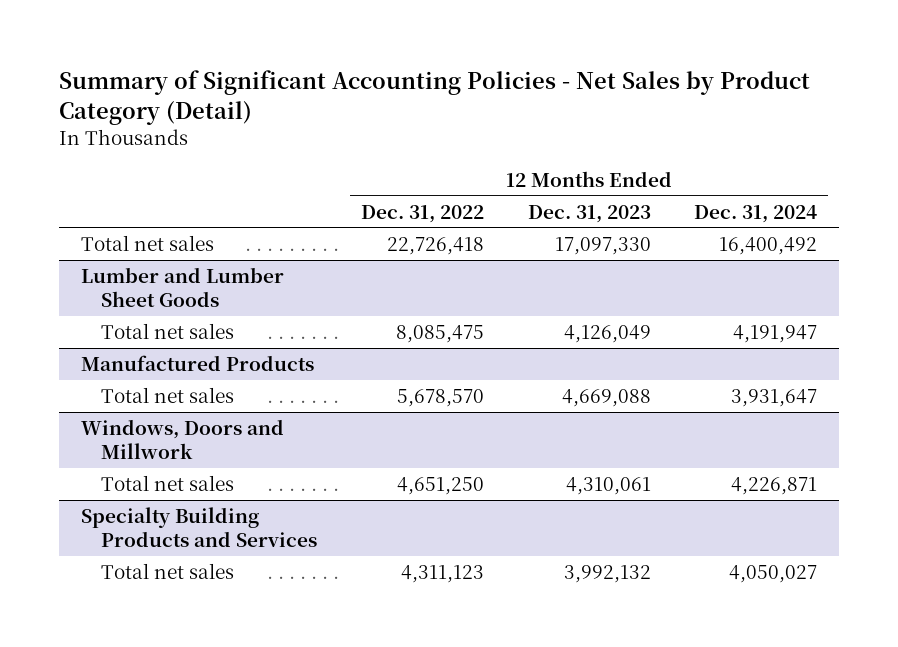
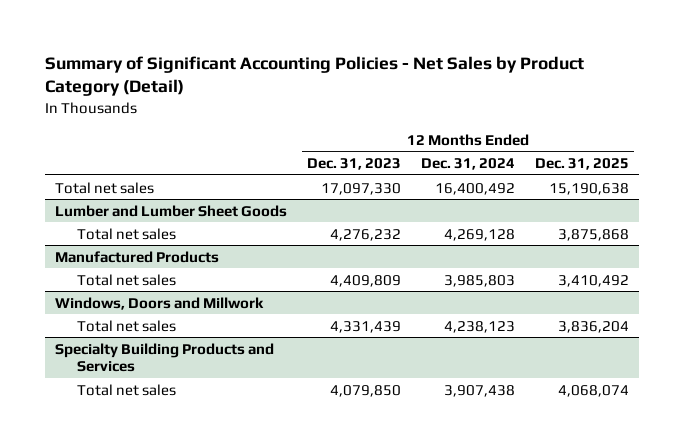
[360,204,484,223] Dec. 31, 2022 -> none
none -> [534,158,629,171] Dec. 31, 2025
[563,324,651,343] 4,126,049 -> [330,228,402,241] 4,276,232
[733,324,818,343] 4,191,947 -> [443,228,515,241] 4,269,128
[561,388,651,407] 4,669,088 -> [330,274,402,287] 4,409,809
[731,388,818,407] 3,931,647 -> [443,274,515,287] 3,985,803
[565,476,651,495] 4,310,061 -> [330,320,402,333] 4,331,439
[731,476,818,495] 4,226,871 -> [443,320,515,333] 4,238,123
[563,564,651,583] 3,992,132 -> [330,384,402,397] 4,079,850
[729,564,818,583] 4,050,027 -> [443,384,515,397] 3,907,438

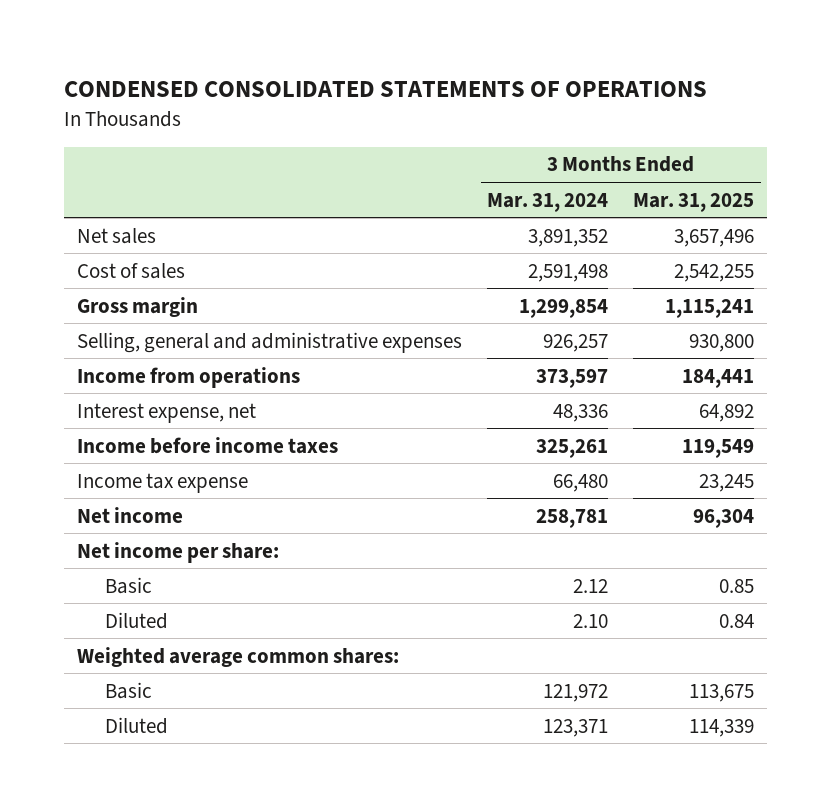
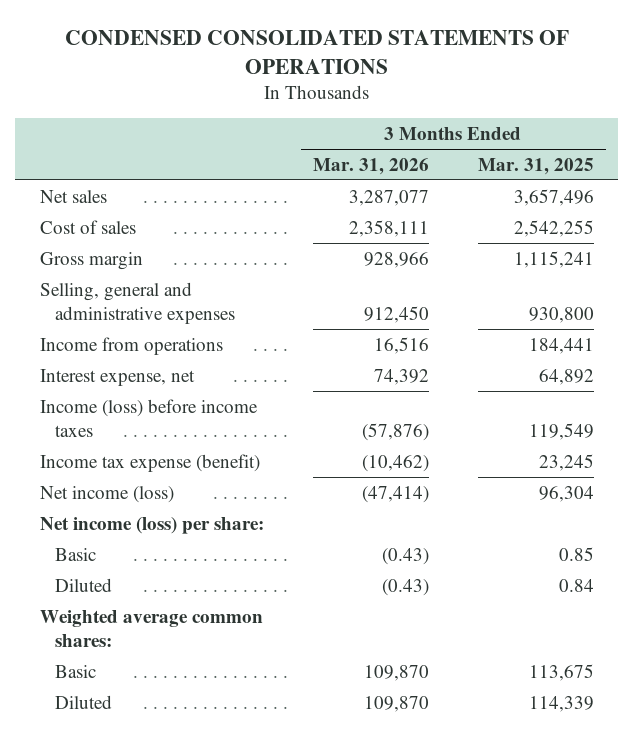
[486,192,608,212] Mar. 31, 2024 -> none
none -> [312,157,429,175] Mar. 31, 2026
[76,436,338,454] Income before income taxes -> [39,398,258,437] Income (loss) before income taxes
[76,472,248,493] Income tax expense -> [39,453,260,472] Income tax expense (benefit)
[76,506,183,523] Net income -> [39,485,174,503] Net income (loss)
[76,541,279,563] Net income per share: -> [39,516,264,534] Net income (loss) per share:

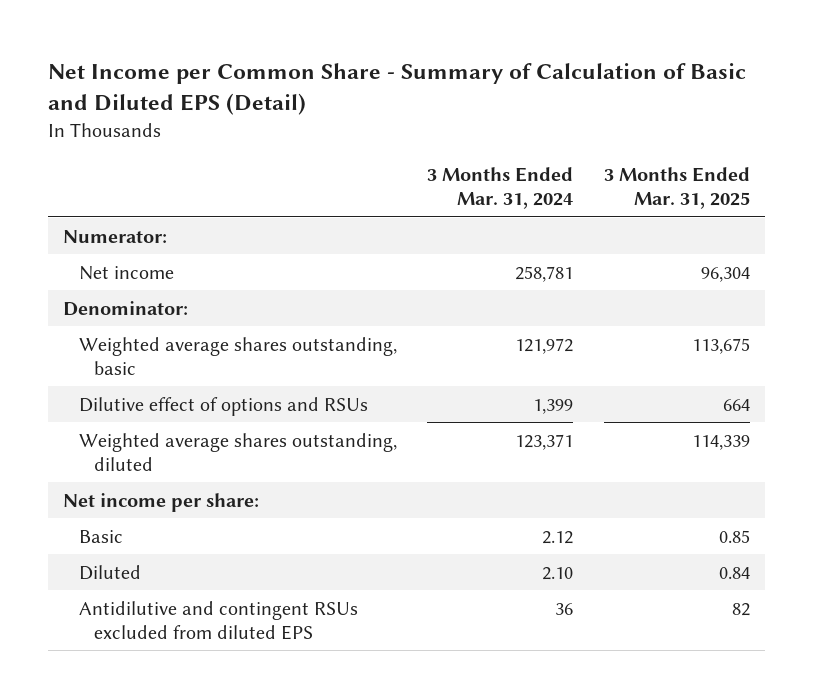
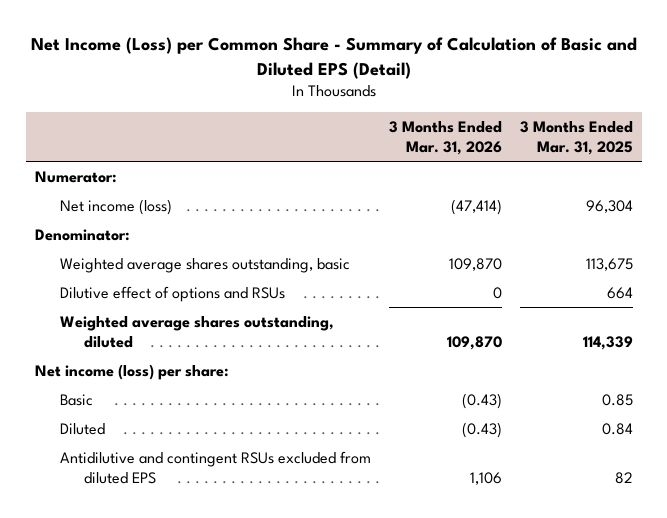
[47,62,746,115] Net Income per Common Share - Summary of Calculation of Basic and Diluted EPS (Detail) -> [30,37,637,80] Net Income (Loss) per Common Share - Summary of Calculation of Basic and Diluted EPS (Detail)
[427,167,574,210] 3 Months Ended Mar. 31, 2024 -> none
none -> [388,121,502,156] 3 Months Ended Mar. 31, 2026
[78,265,174,280] Net income -> [59,198,172,215] Net income (loss)
[63,492,260,512] Net income per share: -> [34,363,229,380] Net income (loss) per share:

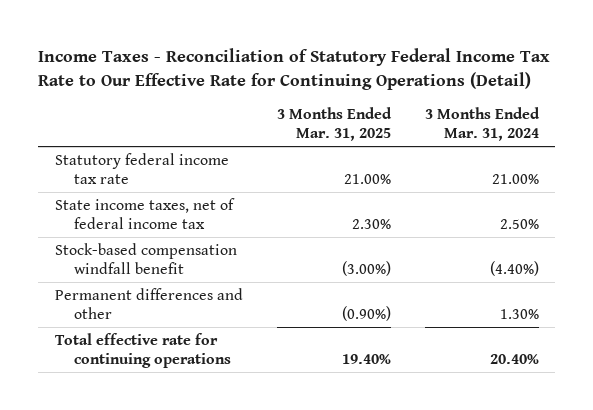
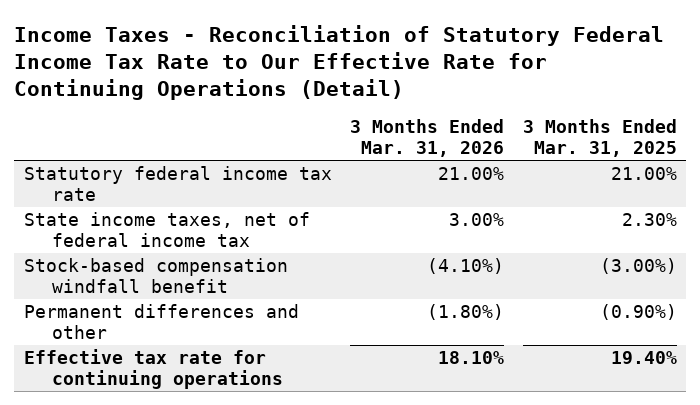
[424,106,540,141] 3 Months Ended Mar. 31, 2024 -> none
none -> [350,119,505,157] 3 Months Ended Mar. 31, 2026
[54,332,231,368] Total effective rate for continuing operations -> [23,349,283,389] Effective tax rate for continuing operations

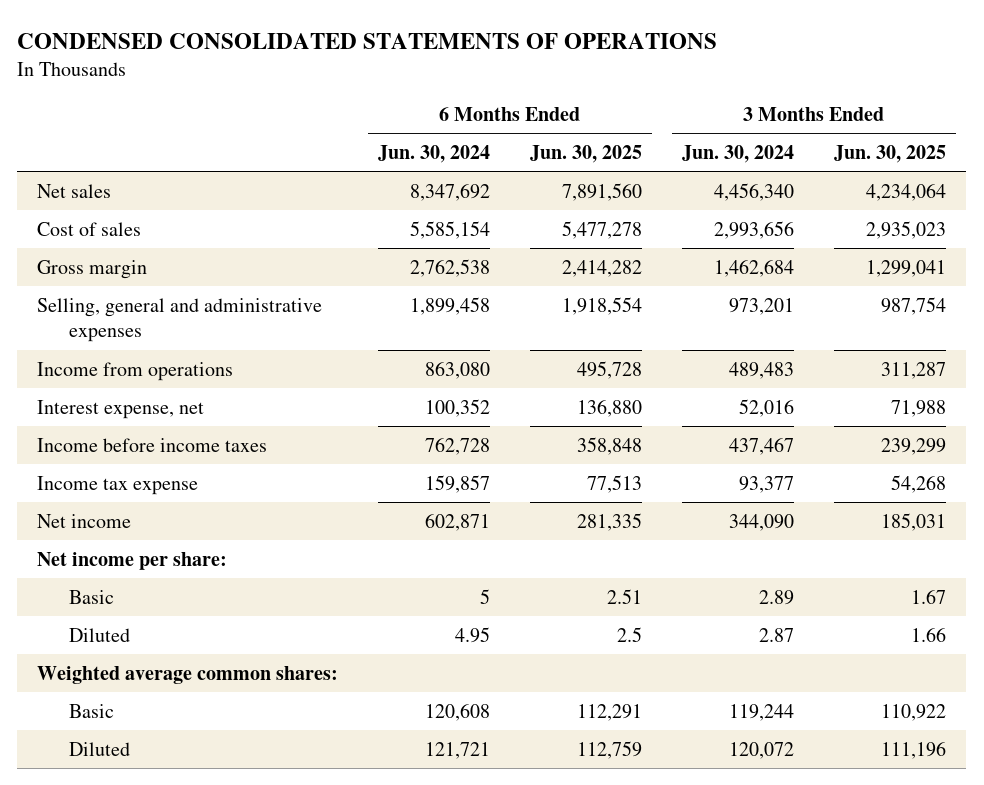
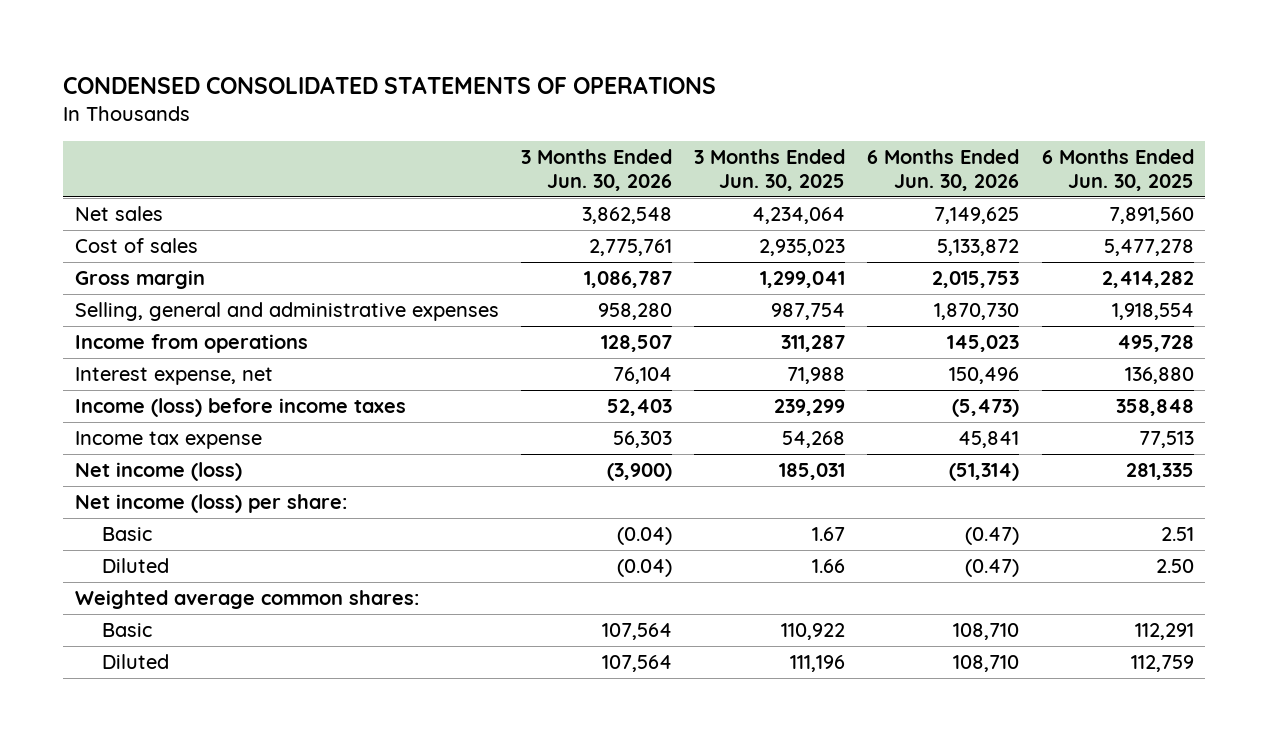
[378,145,491,164] Jun. 30, 2024 -> none
[682,145,795,164] Jun. 30, 2024 -> none
none -> [520,149,672,191] 3 Months Ended Jun. 30, 2026
none -> [867,149,1020,191] 6 Months Ended Jun. 30, 2026
[37,437,268,452] Income before income taxes -> [74,398,406,418] Income (loss) before income taxes
[37,513,132,528] Net income -> [74,462,242,482] Net income (loss)
[37,551,228,570] Net income per share: -> [74,494,347,514] Net income (loss) per share:
[617,626,643,642] 2.5 -> [1155,559,1194,574] 2.50

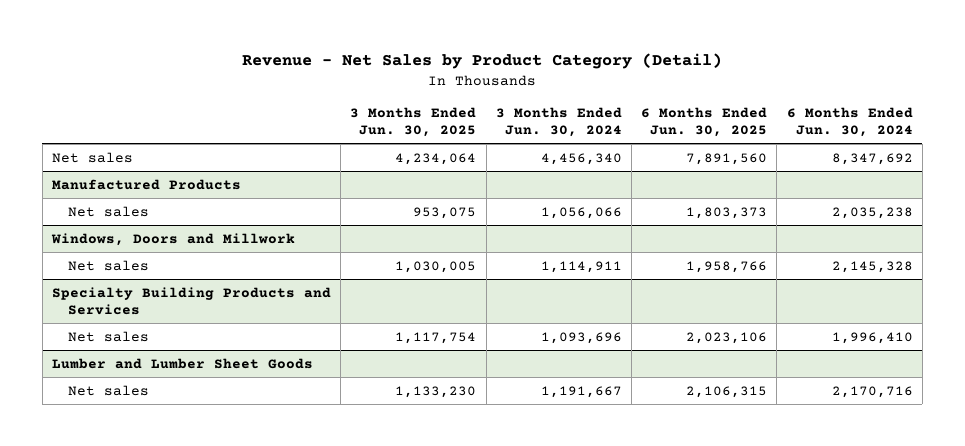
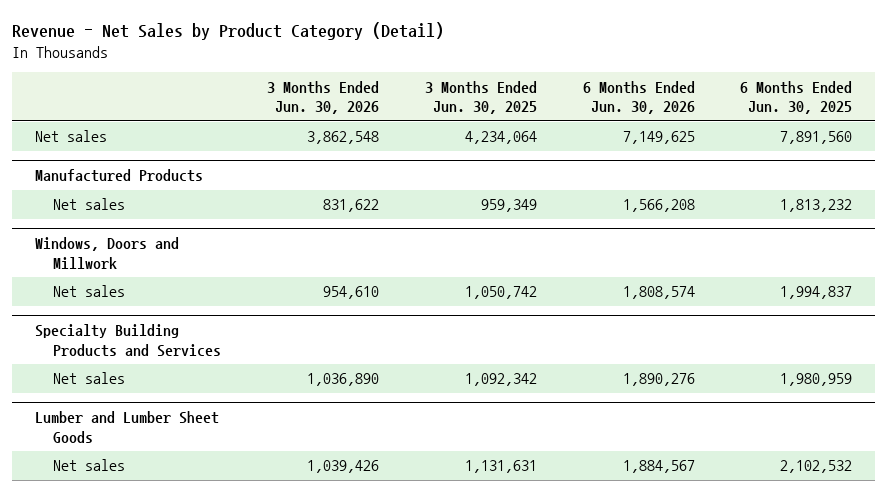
[495,106,622,138] 3 Months Ended Jun. 30, 2024 -> none
[786,106,913,138] 6 Months Ended Jun. 30, 2024 -> none
none -> [266,80,379,115] 3 Months Ended Jun. 30, 2026
none -> [582,80,695,115] 6 Months Ended Jun. 30, 2026
[413,206,477,219] 953,075 -> [480,199,537,213] 959,349
[686,206,768,219] 1,803,373 -> [780,199,853,213] 1,813,232
[395,260,477,273] 1,030,005 -> [464,286,537,300] 1,050,742
[686,260,768,273] 1,958,766 -> [780,286,853,300] 1,994,837
[395,331,477,344] 1,117,754 -> [464,373,537,387] 1,092,342
[686,331,768,344] 2,023,106 -> [780,373,853,387] 1,980,959
[395,385,477,398] 1,133,230 -> [464,460,537,474] 1,131,631
[686,385,768,398] 2,106,315 -> [780,460,853,474] 2,102,532

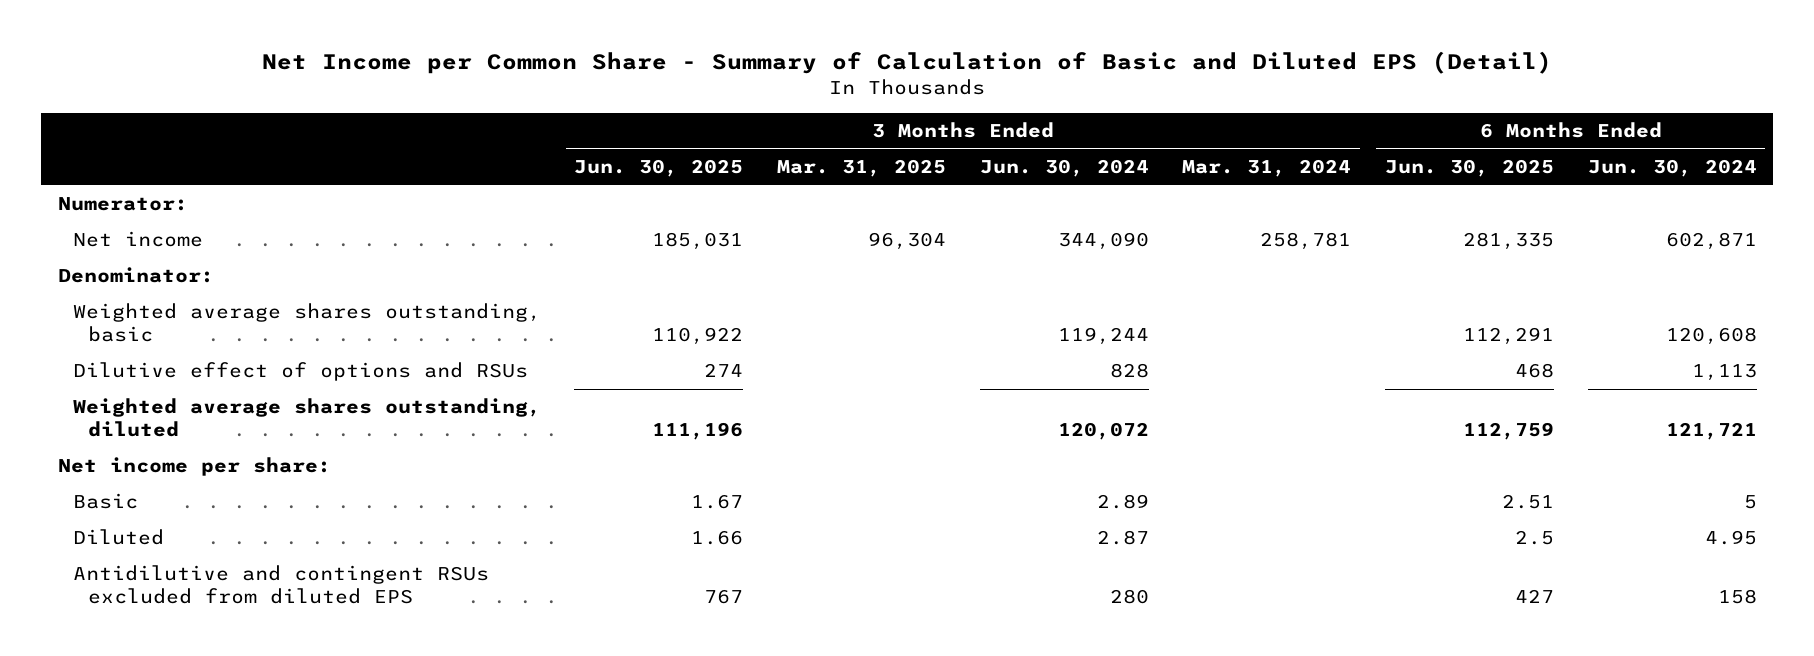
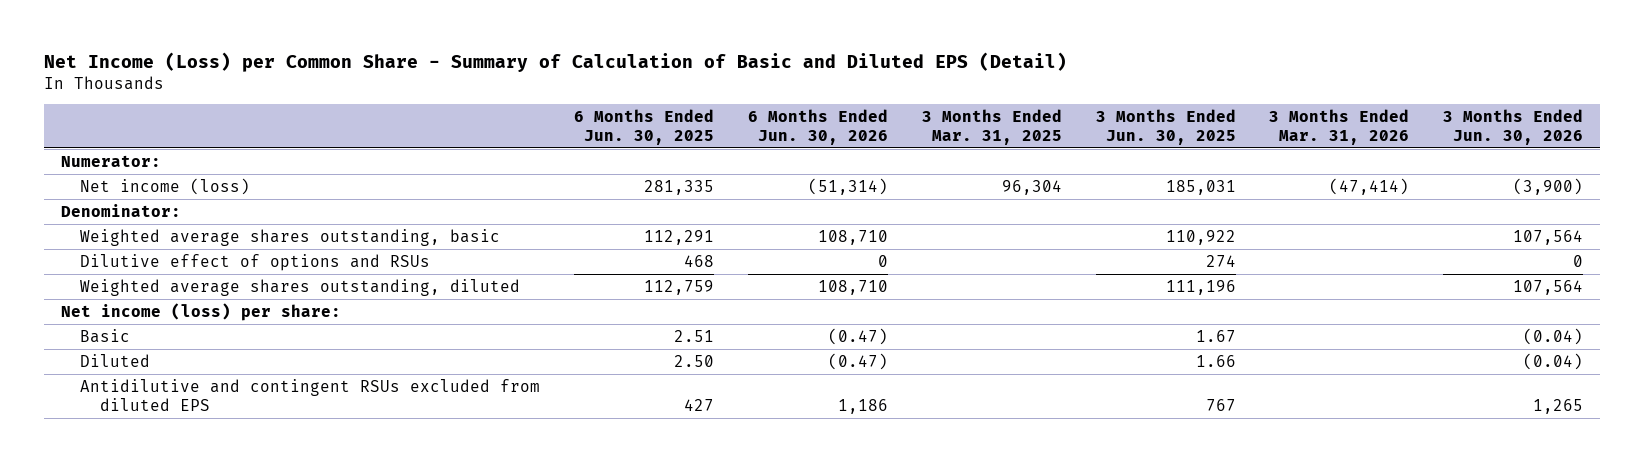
[262,51,1553,75] Net Income per Common Share - Summary of Calculation of Basic and Diluted EPS (Detail) -> [44,52,1068,73] Net Income (Loss) per Common Share - Summary of Calculation of Basic and Diluted EPS (Detail)
[979,159,1149,178] Jun. 30, 2024 -> none
[1182,159,1352,178] Mar. 31, 2024 -> none
[1587,159,1757,178] Jun. 30, 2024 -> none
none -> [748,109,889,145] 6 Months Ended Jun. 30, 2026
none -> [1269,109,1410,145] 3 Months Ended Mar. 31, 2026
none -> [1443,109,1584,145] 3 Months Ended Jun. 30, 2026
[72,231,203,248] Net income -> [80,177,251,195] Net income (loss)
[57,457,331,477] Net income per share: -> [61,302,342,321] Net income (loss) per share:
[1514,530,1554,546] 2.5 -> [674,354,715,367] 2.50

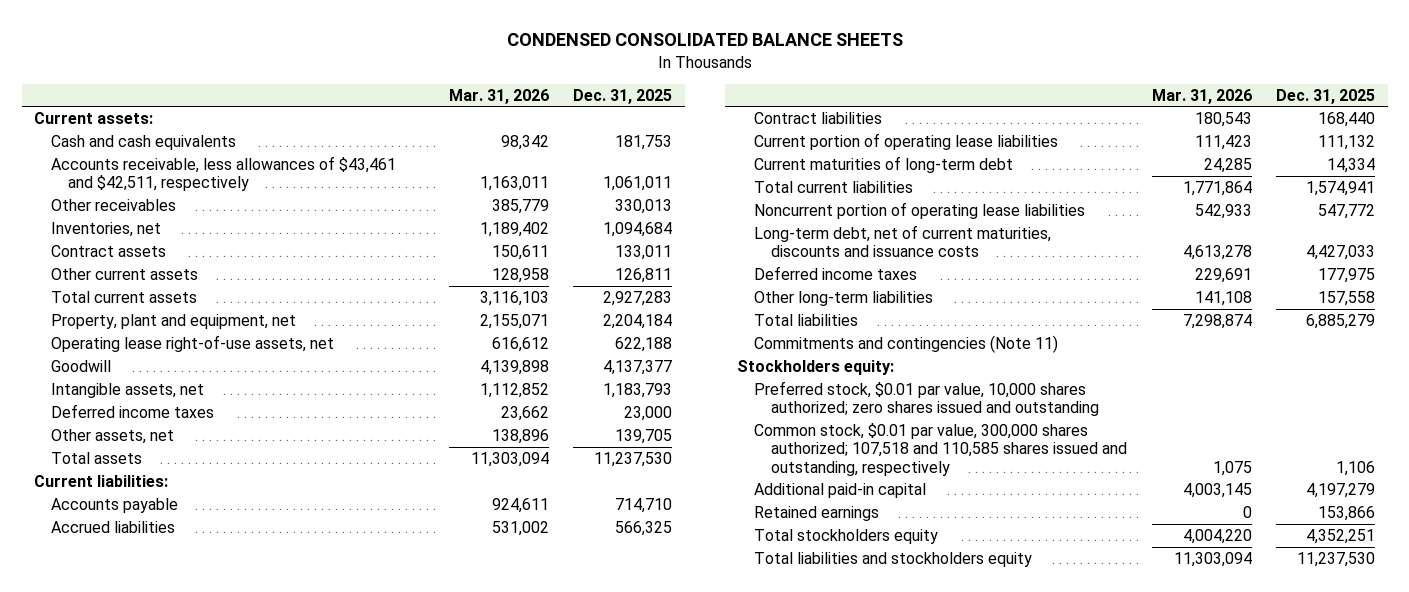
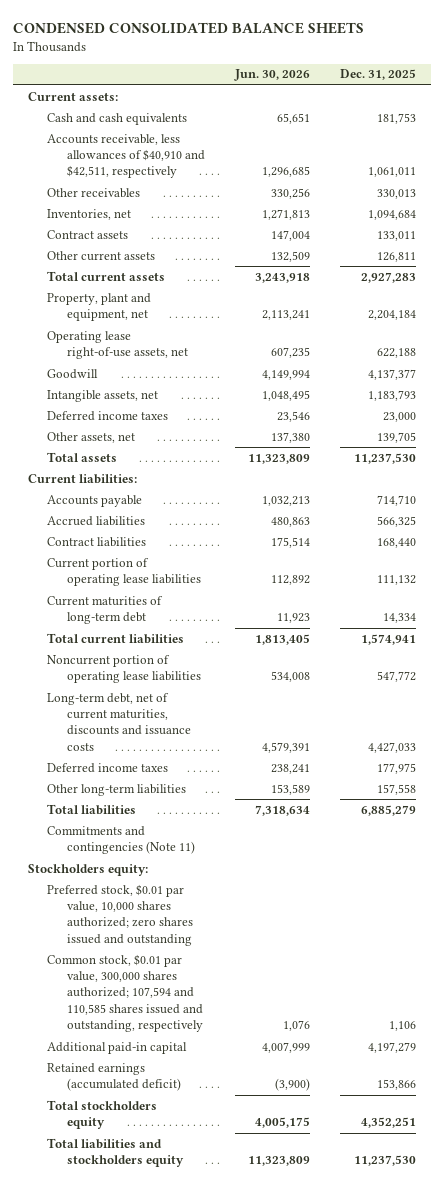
[448,88,549,104] Mar. 31, 2026 -> none
none -> [233,69,310,82] Jun. 30, 2026
[50,156,396,192] Accounts receivable, less allowances of $43,461 and $42,511, respectively -> [47,133,205,179] Accounts receivable, less allowances of $40,910 and $42,511, respectively
[753,423,1127,476] Common stock, $0.01 par value, 300,000 shares authorized; 107,518 and 110,585 shares issued and outstanding, respectively -> [47,953,203,1033] Common stock, $0.01 par value, 300,000 shares authorized; 107,594 and 110,585 shares issued and outstanding, respectively
[753,506,879,522] Retained earnings -> [47,1062,181,1092] Retained earnings (accumulated deficit)

